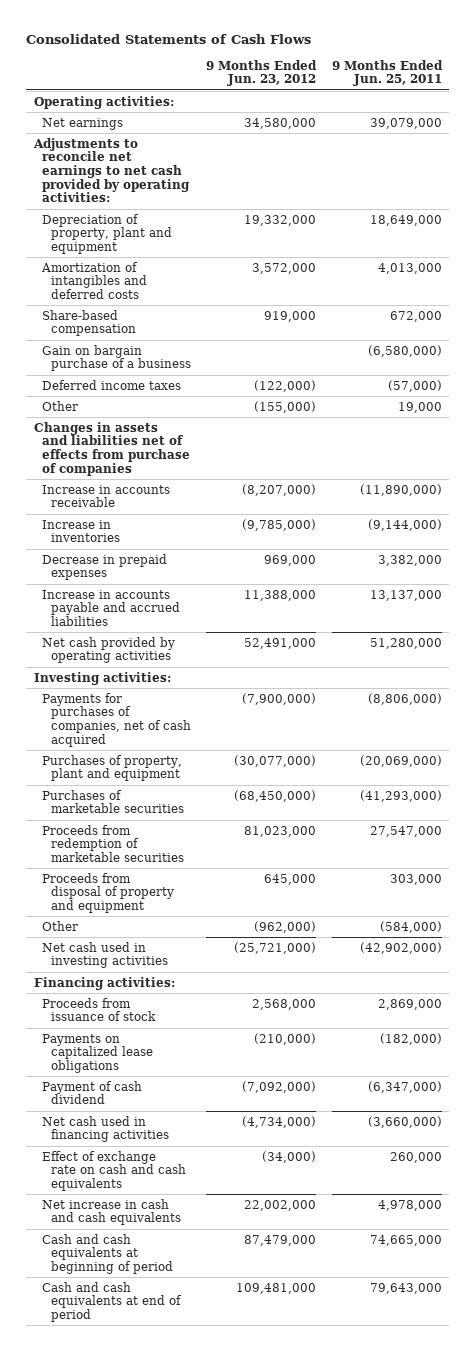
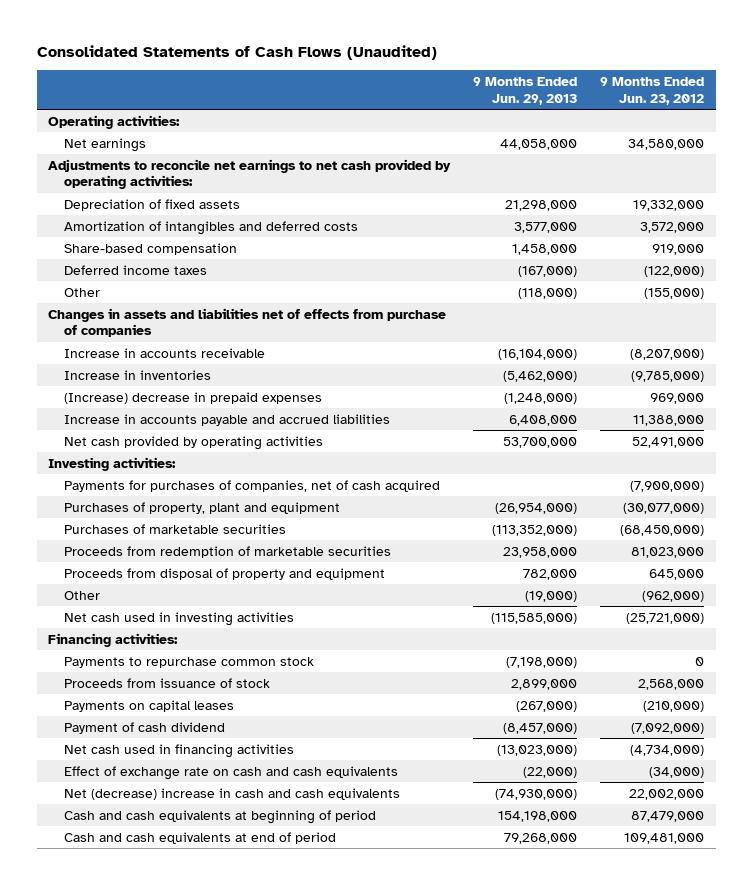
[26,33,312,44] Consolidated Statements of Cash Flows -> [36,45,437,61] Consolidated Statements of Cash Flows (Unaudited)
[331,59,443,87] 9 Months Ended Jun. 25, 2011 -> none
none -> [473,76,578,105] 9 Months Ended Jun. 29, 2013
[42,213,173,254] Depreciation of property, plant and equipment -> [64,198,241,211] Depreciation of fixed assets
[42,344,192,372] Gain on bargain purchase of a business -> none
[42,553,168,581] Decrease in prepaid expenses -> [64,391,323,404] (Increase) decrease in prepaid expenses
none -> [64,656,315,668] Payments to repurchase common stock
[42,1033,154,1073] Payments on capitalized lease obligations -> [64,699,235,712] Payments on capital leases
[42,1198,182,1226] Net increase in cash and cash equivalents -> [64,787,401,800] Net (decrease) increase in cash and cash equivalents

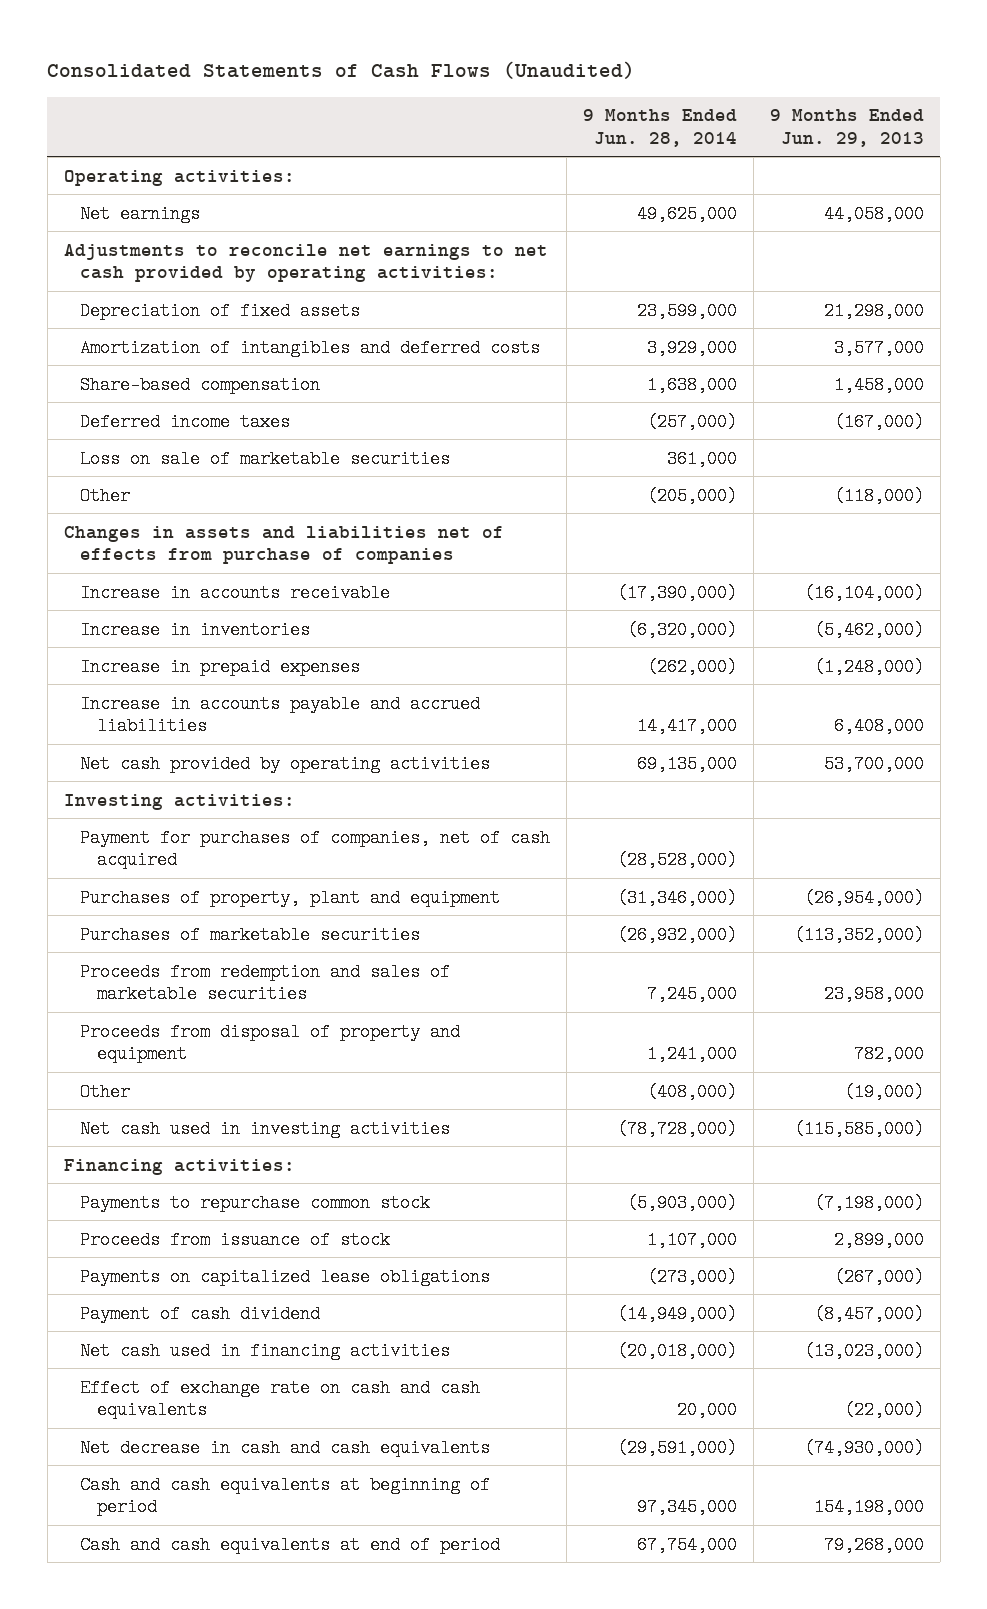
[600,76,705,105] 9 Months Ended Jun. 23, 2012 -> none
none -> [583,109,738,147] 9 Months Ended Jun. 28, 2014
none -> [80,449,451,468] Loss on sale of marketable securities
[64,391,323,404] (Increase) decrease in prepaid expenses -> [80,657,361,676] Increase in prepaid expenses
[64,479,441,492] Payments for purchases of companies, net of cash acquired -> [80,828,551,870] Payment for purchases of companies, net of cash acquired
[64,545,392,558] Proceeds from redemption of marketable securities -> [80,962,451,1004] Proceeds from redemption and sales of marketable securities
[64,699,235,712] Payments on capital leases -> [80,1267,491,1286] Payments on capitalized lease obligations
[64,787,401,800] Net (decrease) increase in cash and cash equivalents -> [80,1438,491,1457] Net decrease in cash and cash equivalents

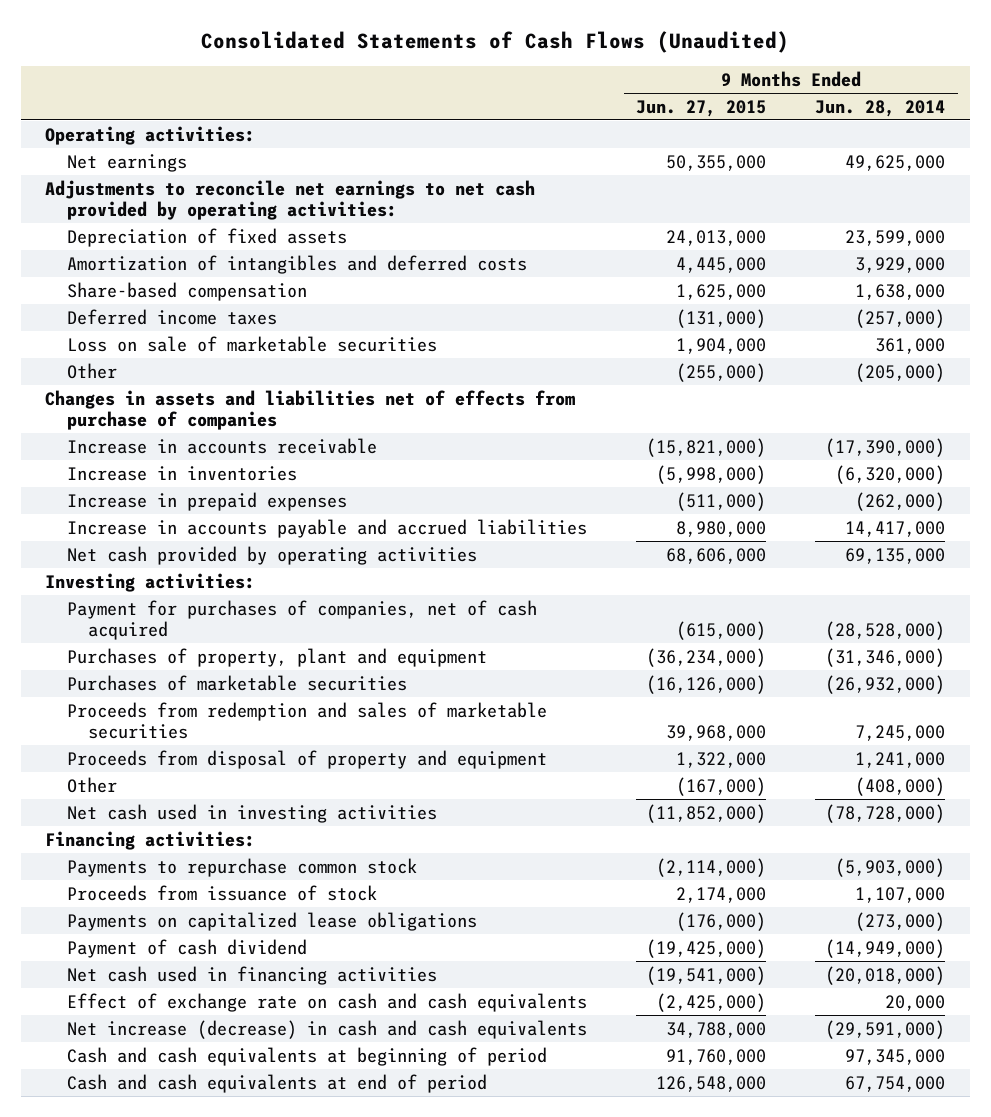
[769,109,924,147] 9 Months Ended Jun. 29, 2013 -> none
none -> [636,99,767,117] Jun. 27, 2015
[80,1438,491,1457] Net decrease in cash and cash equivalents -> [66,1019,587,1039] Net increase (decrease) in cash and cash equivalents

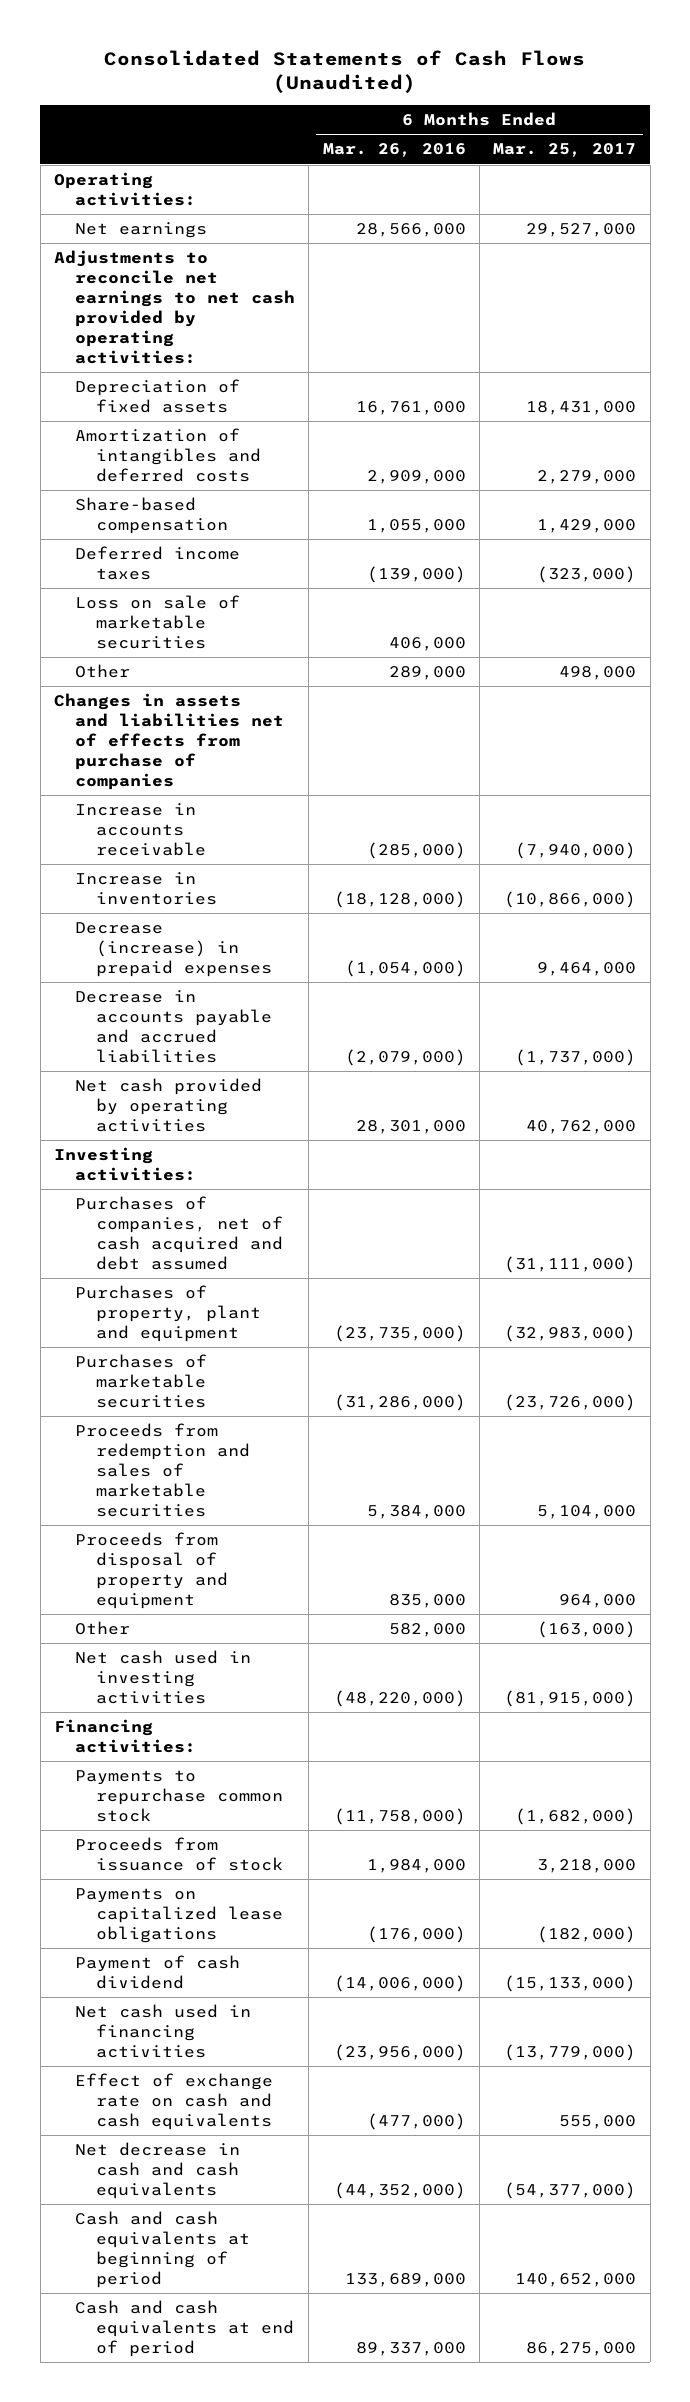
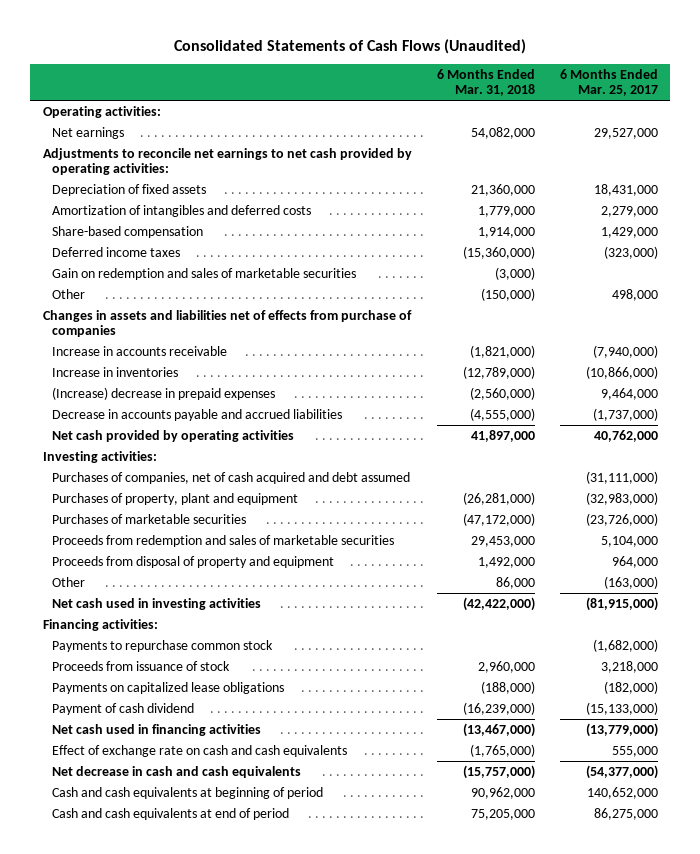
[322,143,466,158] Mar. 26, 2016 -> none
none -> [436,68,535,97] 6 Months Ended Mar. 31, 2018
[74,595,240,650] Loss on sale of marketable securities -> [52,267,357,280] Gain on redemption and sales of marketable securities
[74,922,272,978] Decrease (increase) in prepaid expenses -> [52,386,276,400] (Increase) decrease in prepaid expenses

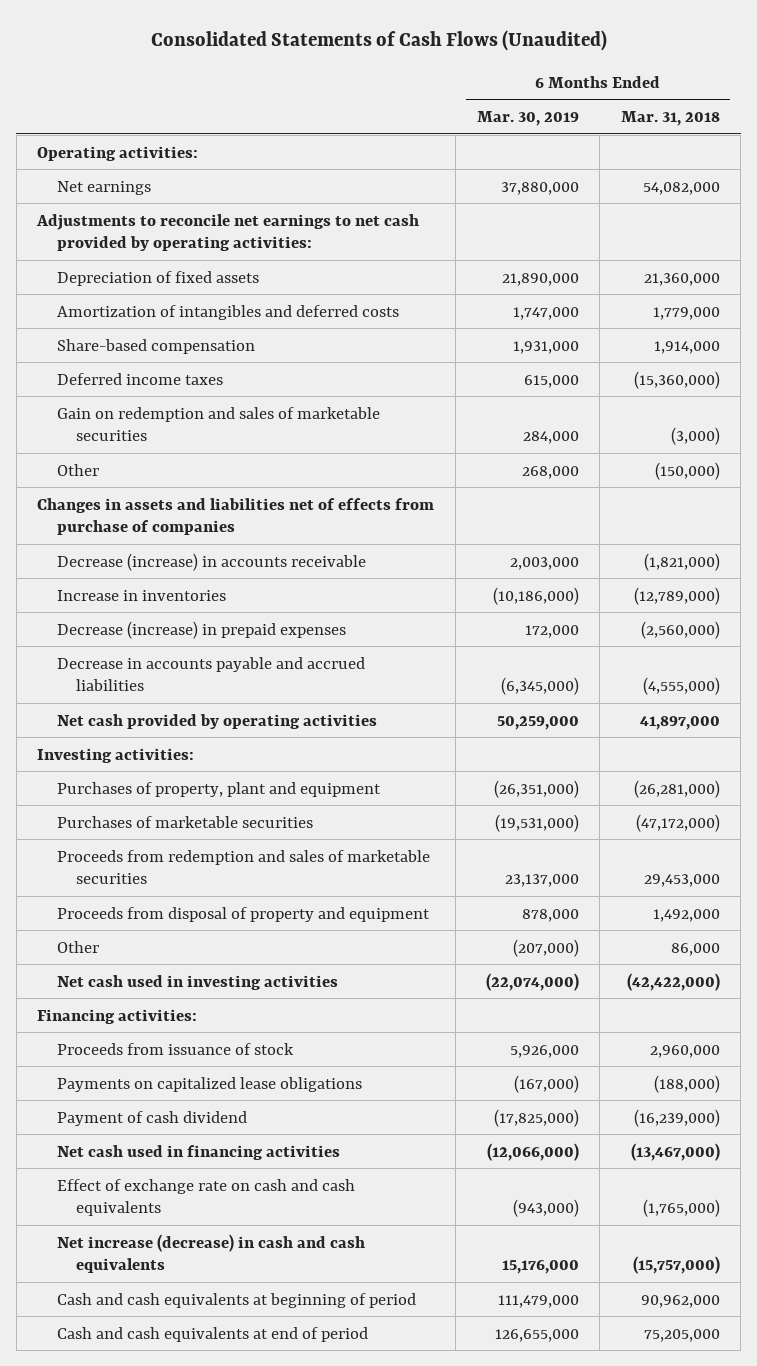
[559,68,658,97] 6 Months Ended Mar. 25, 2017 -> none
none -> [476,111,579,127] Mar. 30, 2019
[52,345,228,356] Increase in accounts receivable -> [56,552,366,571] Decrease (increase) in accounts receivable
[52,386,276,400] (Increase) decrease in prepaid expenses -> [56,620,346,639] Decrease (increase) in prepaid expenses
[52,471,411,484] Purchases of companies, net of cash acquired and debt assumed -> none
[52,639,274,652] Payments to repurchase common stock -> none
[52,765,302,778] Net decrease in cash and cash equivalents -> [56,1233,365,1274] Net increase (decrease) in cash and cash equivalents

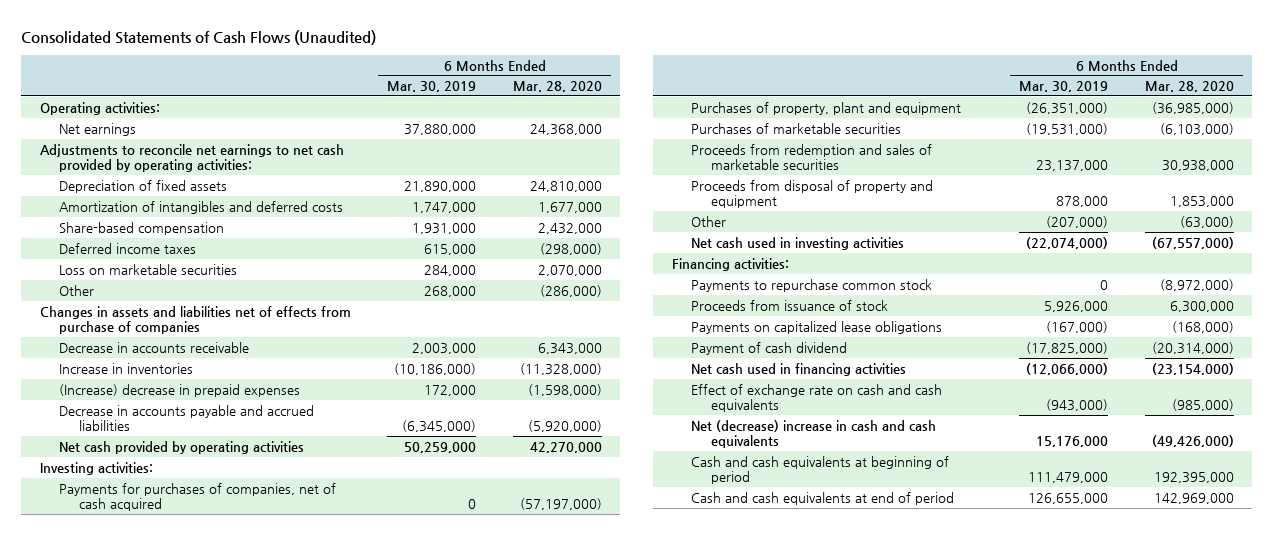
[620,111,720,127] Mar. 31, 2018 -> none
none -> [513,81,603,93] Mar. 28, 2020
[56,406,380,442] Gain on redemption and sales of marketable securities -> [59,263,238,275] Loss on marketable securities
[56,552,366,571] Decrease (increase) in accounts receivable -> [59,341,250,353] Decrease in accounts receivable
[56,620,346,639] Decrease (increase) in prepaid expenses -> [59,383,301,397] (Increase) decrease in prepaid expenses
none -> [59,482,337,512] Payments for purchases of companies, net of cash acquired
none -> [691,278,933,292] Payments to repurchase common stock
[56,1233,365,1274] Net increase (decrease) in cash and cash equivalents -> [691,419,937,449] Net (decrease) increase in cash and cash equivalents

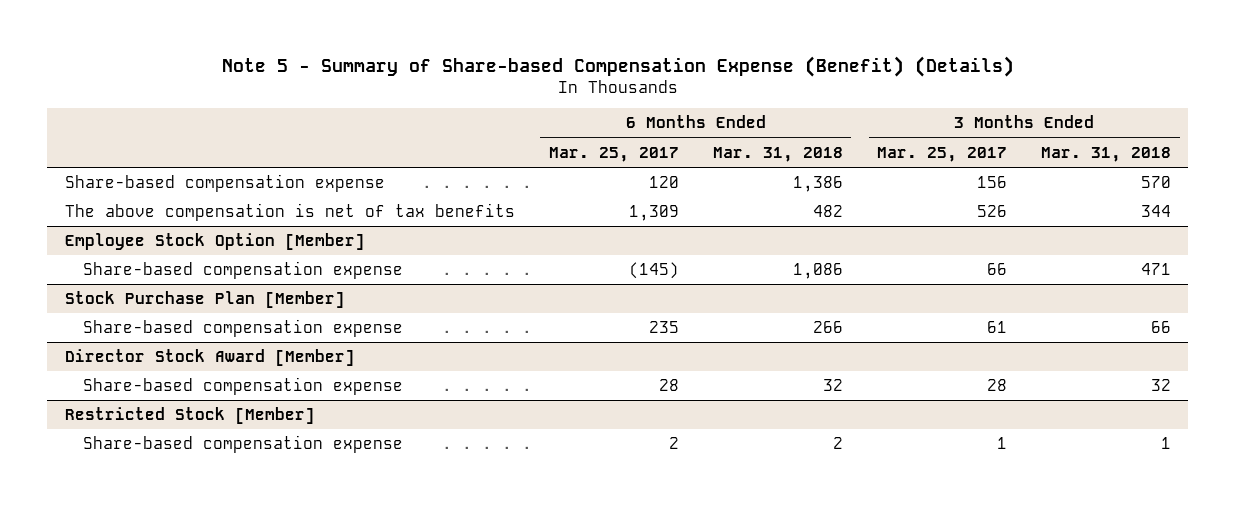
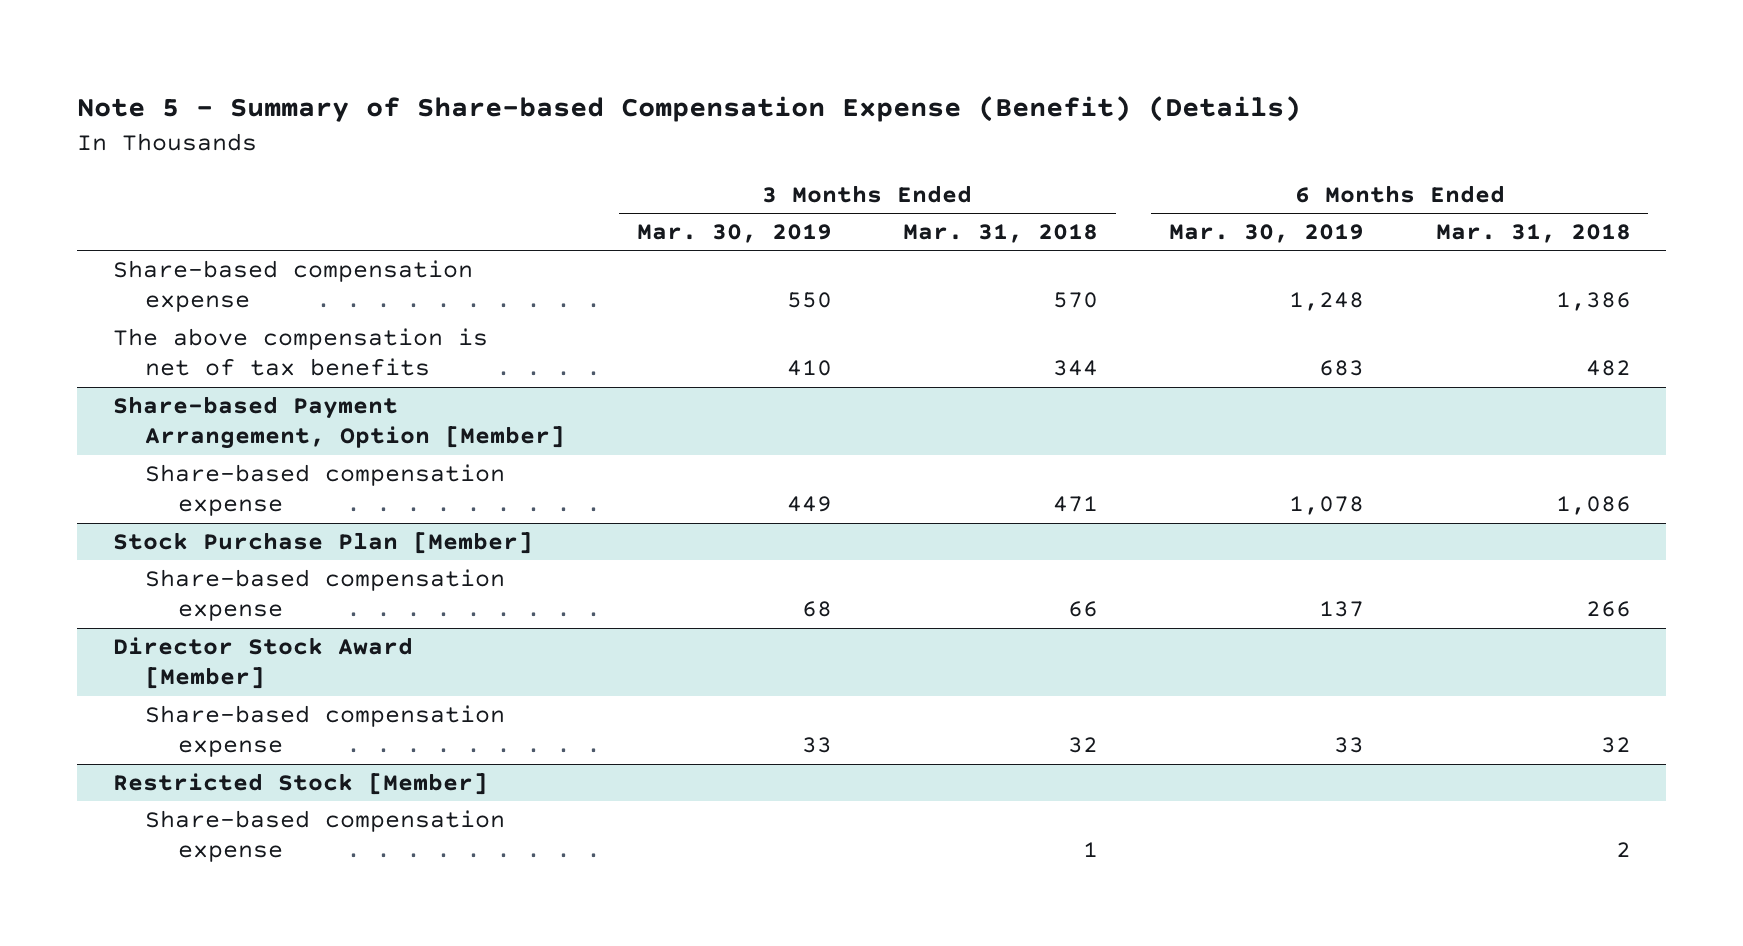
[548,146,679,162] Mar. 25, 2017 -> none
[877,146,1008,162] Mar. 25, 2017 -> none
none -> [636,224,832,244] Mar. 30, 2019
none -> [1169,224,1365,244] Mar. 30, 2019
[64,233,365,251] Employee Stock Option [Member] -> [112,396,566,450] Share-based Payment Arrangement, Option [Member]

